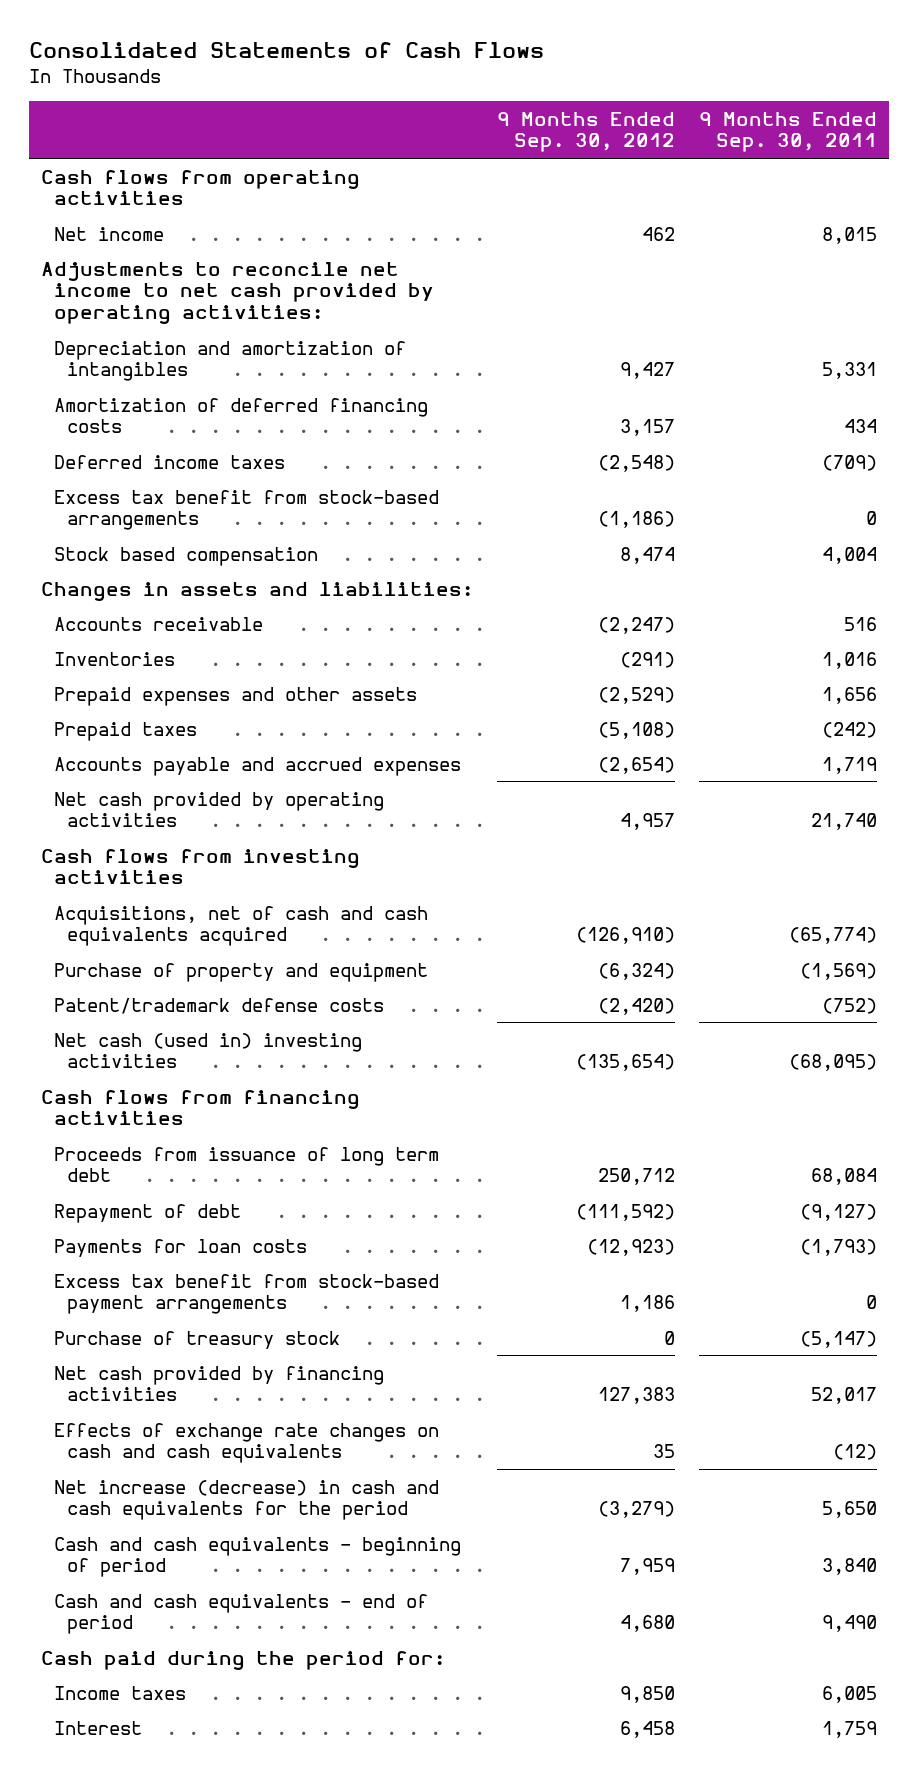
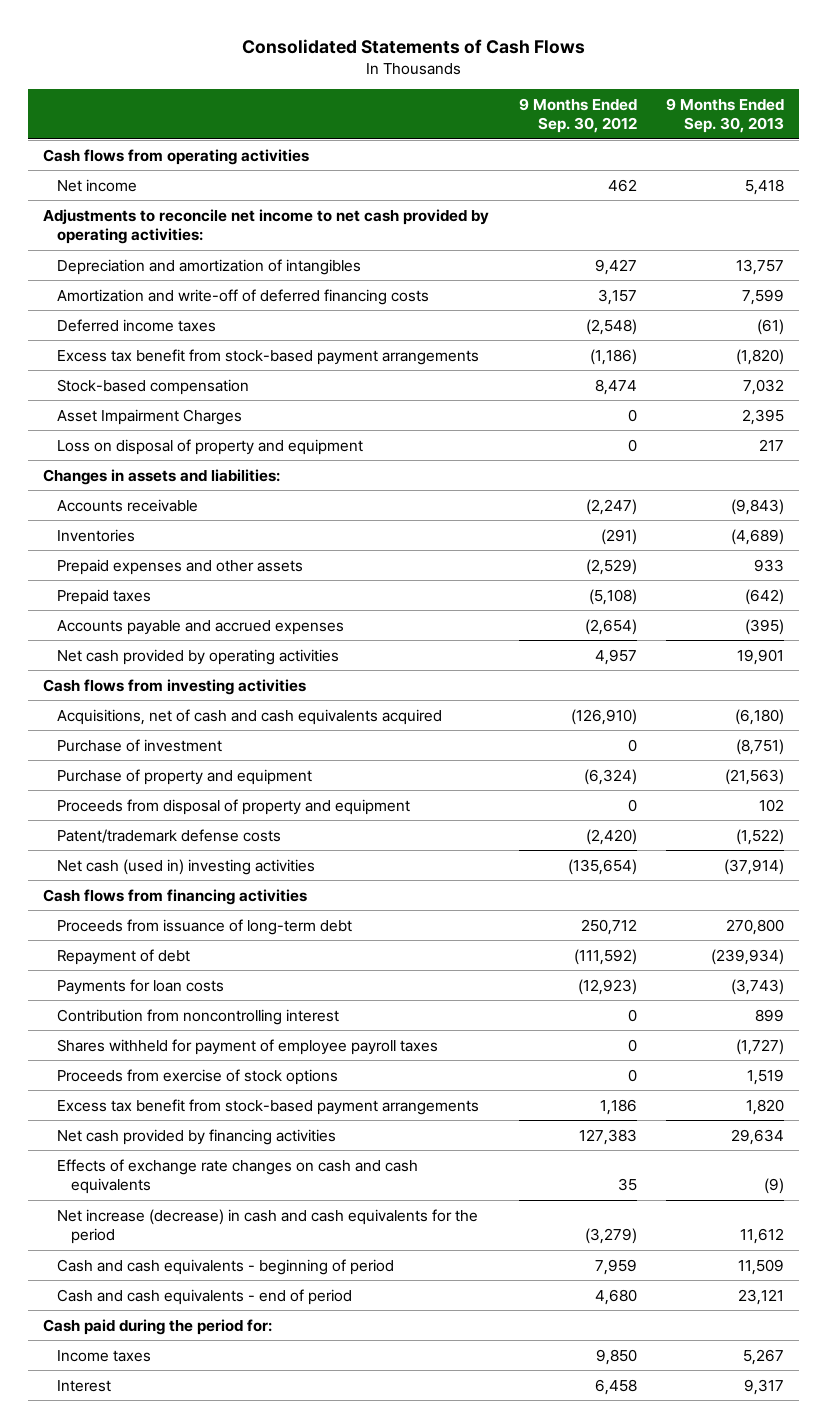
[699,111,878,153] 9 Months Ended Sep. 30, 2011 -> none
none -> [666,97,785,134] 9 Months Ended Sep. 30, 2013
[54,397,429,434] Amortization of deferred financing costs -> [57,288,430,305] Amortization and write-off of deferred financing costs
[54,489,440,531] Excess tax benefit from stock-based arrangements -> [57,348,480,365] Excess tax benefit from stock-based payment arrangements
[54,546,319,566] Stock based compensation -> [57,378,250,395] Stock-based compensation
none -> [57,408,243,425] Asset Impairment Charges
none -> [57,438,364,455] Loss on disposal of property and equipment
none -> [57,738,223,752] Purchase of investment
none -> [57,798,411,815] Proceeds from disposal of property and equipment
[54,1146,440,1183] Proceeds from issuance of long term debt -> [57,918,353,935] Proceeds from issuance of long-term debt
none -> [57,1008,340,1025] Contribution from noncontrolling interest
none -> [57,1038,439,1055] Shares withheld for payment of employee payroll taxes
none -> [57,1068,339,1085] Proceeds from exercise of stock options
[54,1330,341,1349] Purchase of treasury stock -> none

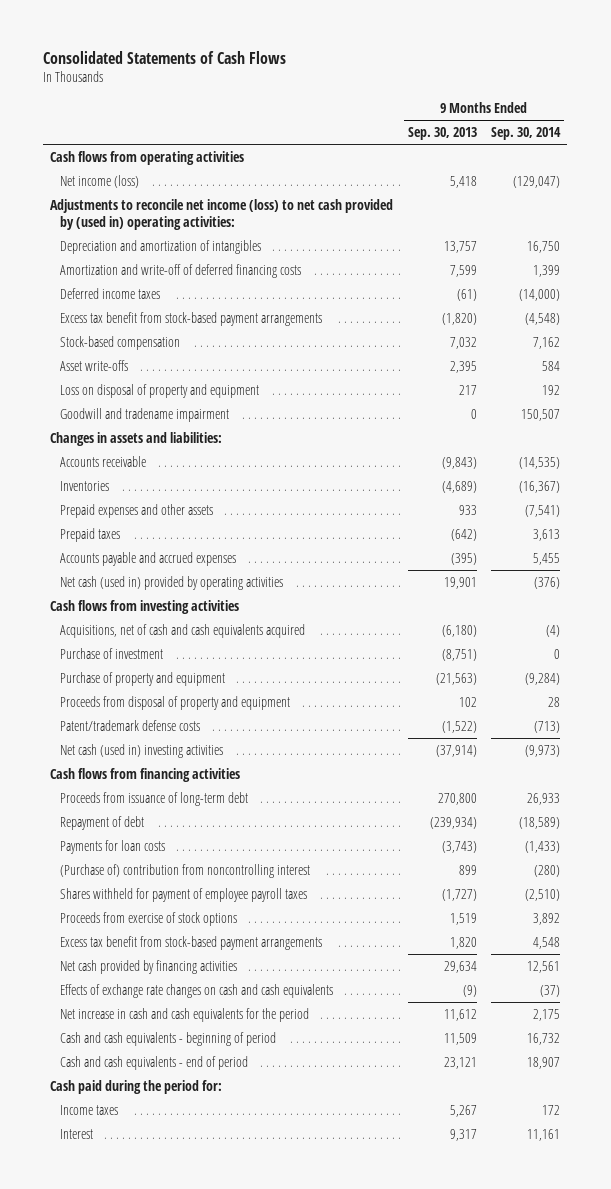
[518,97,637,134] 9 Months Ended Sep. 30, 2012 -> none
none -> [491,127,562,141] Sep. 30, 2014
[57,178,138,192] Net income -> [59,174,139,188] Net income (loss)
[43,208,490,245] Adjustments to reconcile net income to net cash provided by operating activities: -> [50,198,394,230] Adjustments to reconcile net income (loss) to net cash provided by (used in) operating activities:
[57,408,243,425] Asset Impairment Charges -> [59,359,128,371] Asset write-offs
none -> [59,407,229,422] Goodwill and tradename impairment
[57,648,340,665] Net cash provided by operating activities -> [59,575,283,590] Net cash (used in) provided by operating activities
[57,1008,340,1025] Contribution from noncontrolling interest -> [59,863,310,878] (Purchase of) contribution from noncontrolling interest
[57,1208,479,1245] Net increase (decrease) in cash and cash equivalents for the period -> [59,1007,309,1022] Net increase in cash and cash equivalents for the period

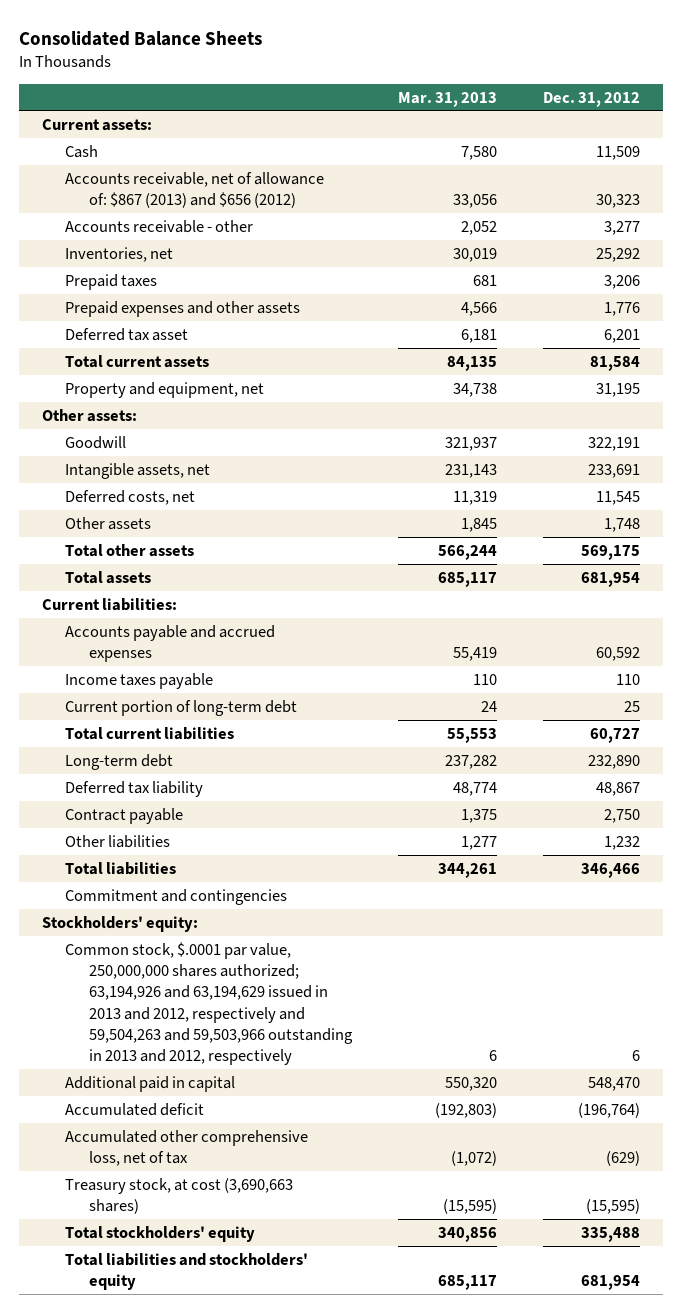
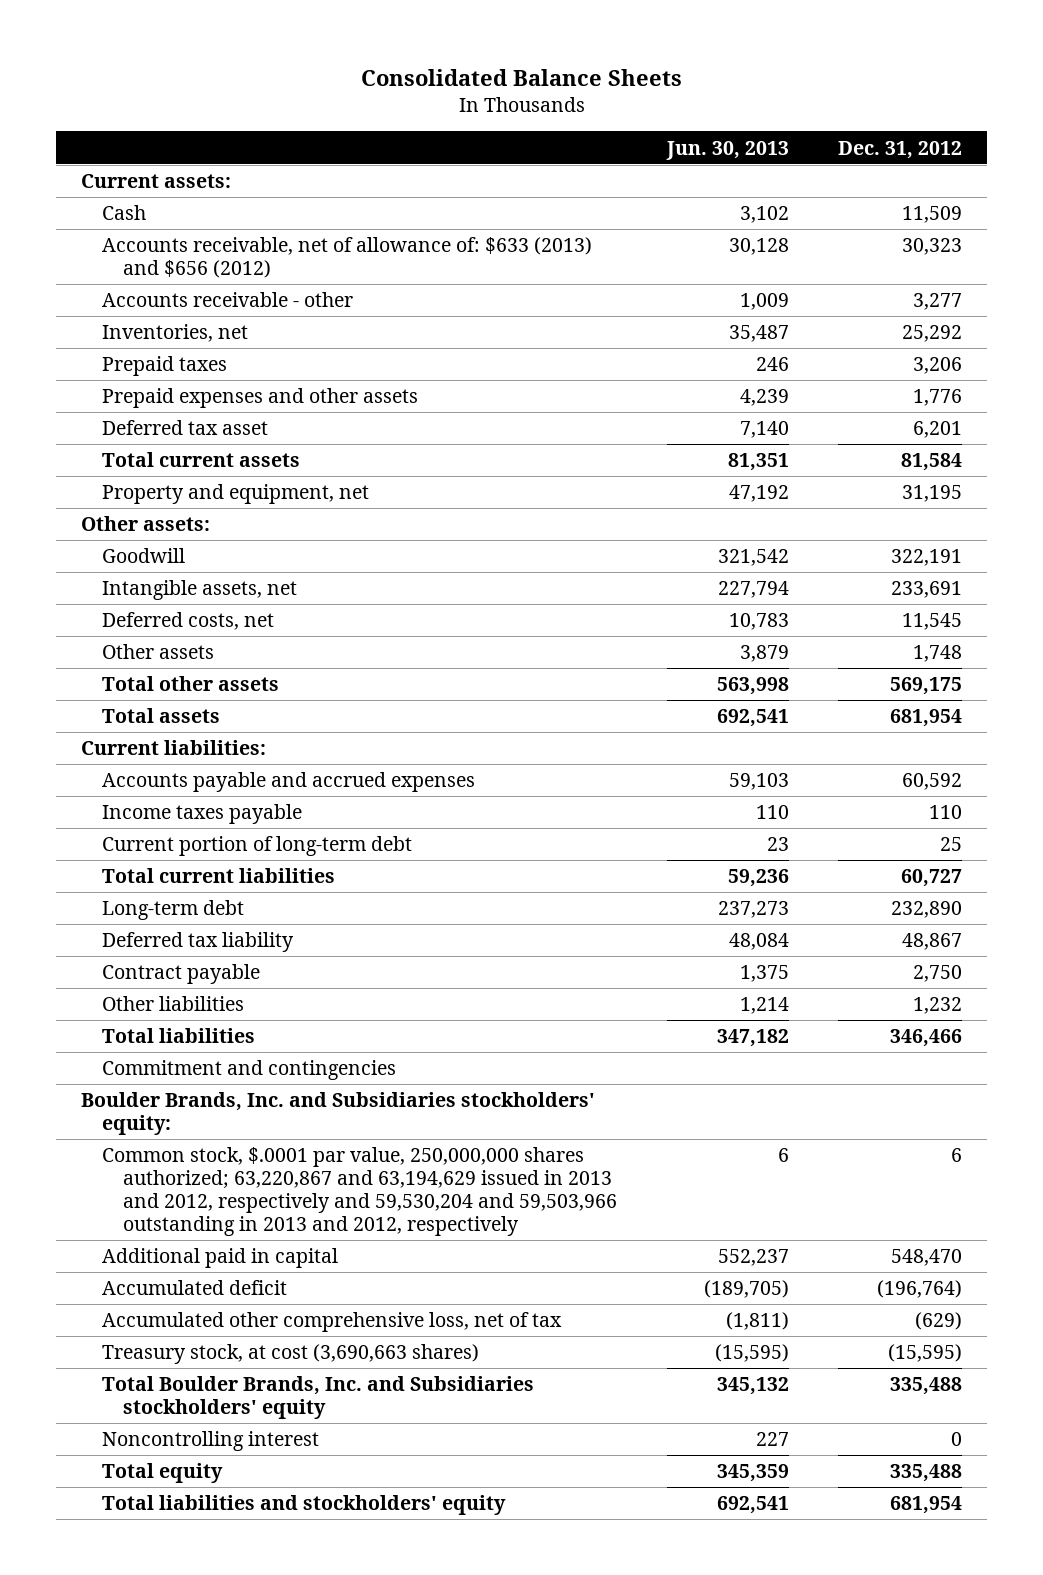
[398,91,498,107] Mar. 31, 2013 -> none
none -> [665,140,789,160] Jun. 30, 2013
[65,171,325,209] Accounts receivable, net of allowance of: $867 (2013) and $656 (2012) -> [101,237,592,279] Accounts receivable, net of allowance of: $633 (2013) and $656 (2012)
[41,915,198,932] Stockholders' equity: -> [80,1092,595,1136] Boulder Brands, Inc. and Subsidiaries stockholders' equity:
[65,941,354,1066] Common stock, $.0001 par value, 250,000,000 shares authorized; 63,194,926 and 63,194,629 issued in 2013 and 2012, respectively and 59,504,263 and 59,503,966 outstanding in 2013 and 2012, respectively -> [101,1147,617,1237] Common stock, $.0001 par value, 250,000,000 shares authorized; 63,220,867 and 63,194,629 issued in 2013 and 2012, respectively and 59,530,204 and 59,503,966 outstanding in 2013 and 2012, respectively
[65,1225,256,1242] Total stockholders' equity -> [101,1376,534,1420] Total Boulder Brands, Inc. and Subsidiaries stockholders' equity
none -> [101,1431,319,1452] Noncontrolling interest
none -> [101,1463,223,1484] Total equity

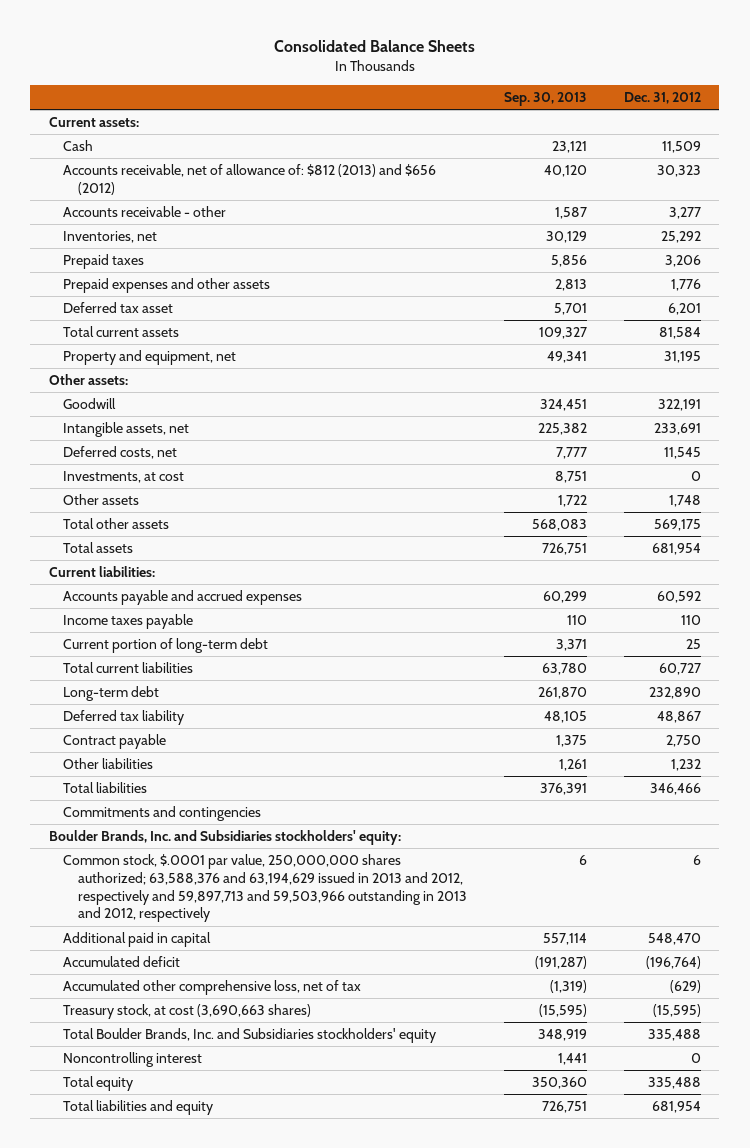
[665,140,789,160] Jun. 30, 2013 -> none
none -> [503,91,587,106] Sep. 30, 2013
[101,237,592,279] Accounts receivable, net of allowance of: $633 (2013) and $656 (2012) -> [63,164,437,195] Accounts receivable, net of allowance of: $812 (2013) and $656 (2012)
none -> [63,471,185,484] Investments, at cost
[101,1060,396,1081] Commitment and contingencies -> [63,806,262,822] Commitments and contingencies
[101,1147,617,1237] Common stock, $.0001 par value, 250,000,000 shares authorized; 63,220,867 and 63,194,629 issued in 2013 and 2012, respectively and 59,530,204 and 59,503,966 outstanding in 2013 and 2012, respectively -> [63,854,468,923] Common stock, $.0001 par value, 250,000,000 shares authorized; 63,588,376 and 63,194,629 issued in 2013 and 2012, respectively and 59,897,713 and 59,503,966 outstanding in 2013 and 2012, respectively
[101,1495,506,1516] Total liabilities and stockholders' equity -> [63,1100,214,1116] Total liabilities and equity

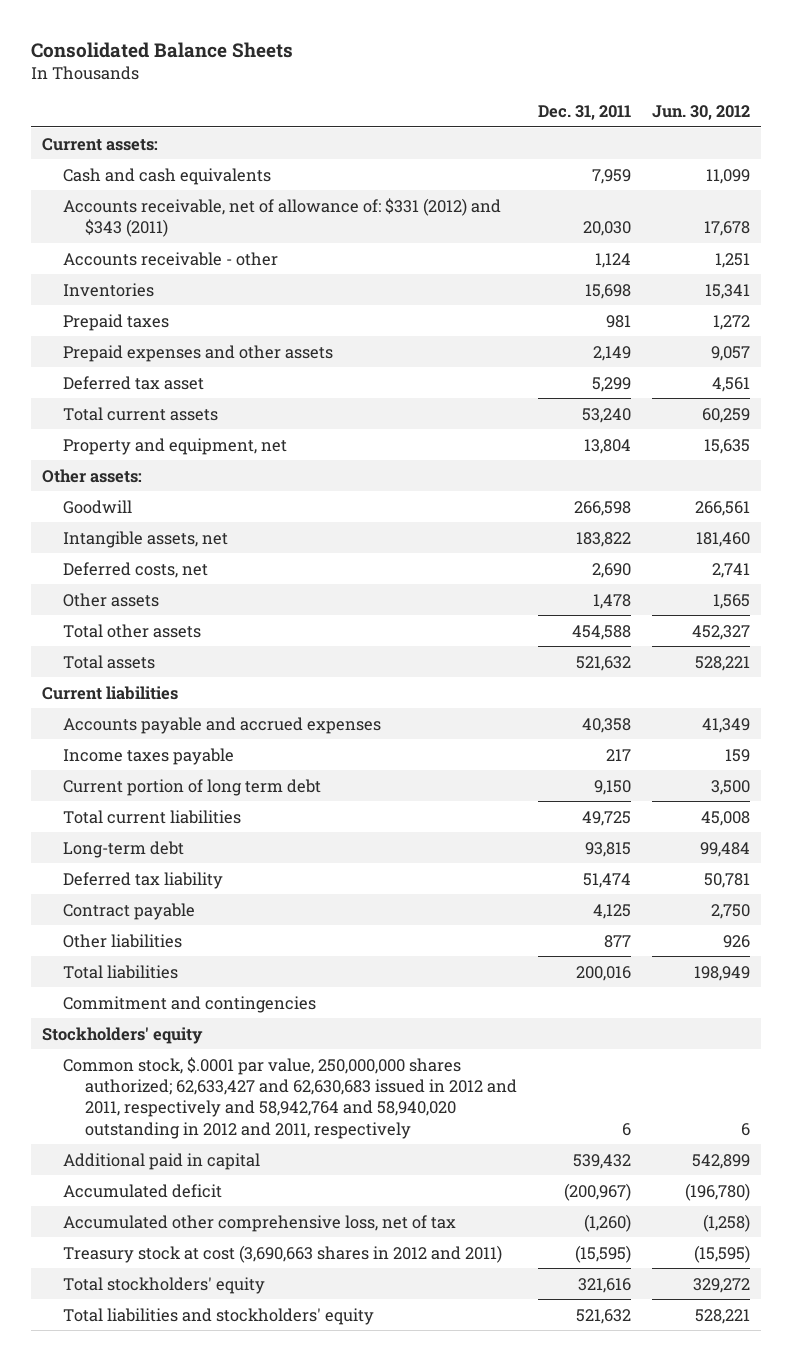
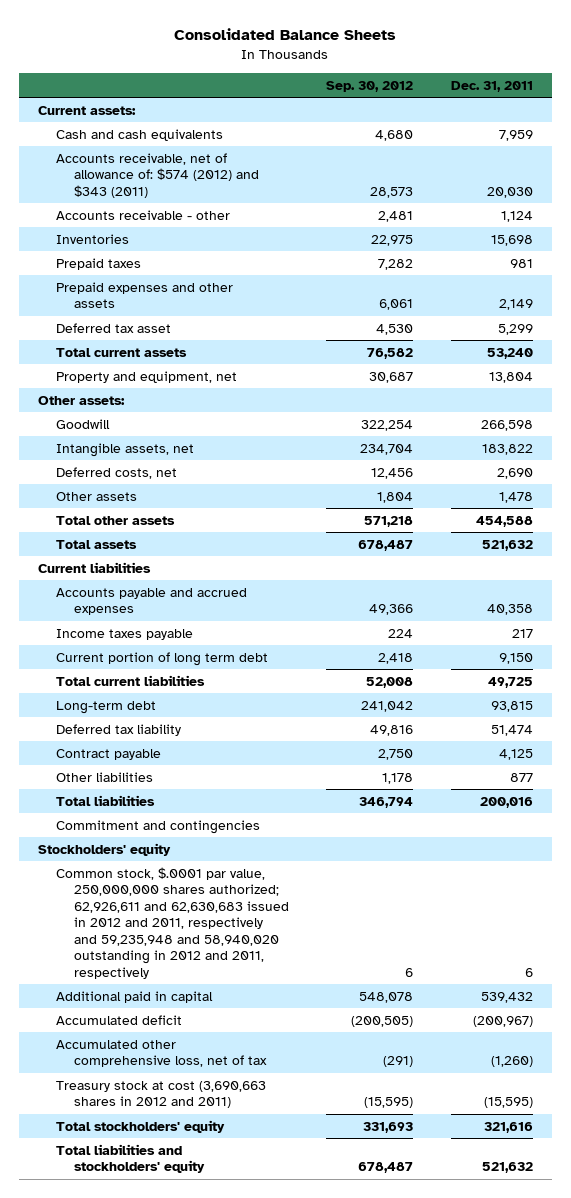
[652,105,751,121] Jun. 30, 2012 -> none
none -> [326,80,414,92] Sep. 30, 2012
[63,197,502,237] Accounts receivable, net of allowance of: $331 (2012) and $343 (2011) -> [55,152,259,198] Accounts receivable, net of allowance of: $574 (2012) and $343 (2011)
[63,1056,517,1139] Common stock, $.0001 par value, 250,000,000 shares authorized; 62,633,427 and 62,630,683 issued in 2012 and 2011, respectively and 58,942,764 and 58,940,020 outstanding in 2012 and 2011, respectively -> [55,866,289,979] Common stock, $.0001 par value, 250,000,000 shares authorized; 62,926,611 and 62,630,683 issued in 2012 and 2011, respectively and 59,235,948 and 58,940,020 outstanding in 2012 and 2011, respectively

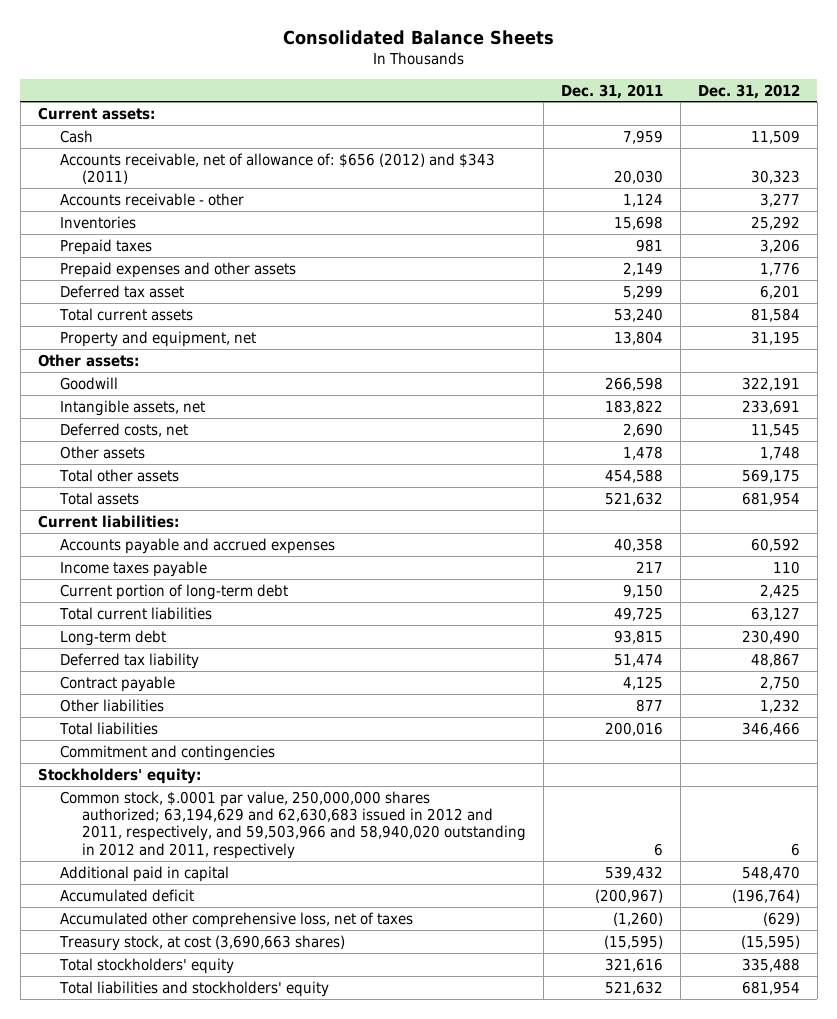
[326,80,414,92] Sep. 30, 2012 -> none
none -> [697,83,800,99] Dec. 31, 2012
[55,128,223,141] Cash and cash equivalents -> [59,129,93,143] Cash
[55,152,259,198] Accounts receivable, net of allowance of: $574 (2012) and $343 (2011) -> [59,152,495,185] Accounts receivable, net of allowance of: $656 (2012) and $343 (2011)
[38,561,152,573] Current liabilities -> [37,514,179,528] Current liabilities:
[55,651,268,666] Current portion of long term debt -> [59,583,288,600] Current portion of long-term debt
[38,842,172,856] Stockholders' equity -> [37,767,201,784] Stockholders' equity:
[55,866,289,979] Common stock, $.0001 par value, 250,000,000 shares authorized; 62,926,611 and 62,630,683 issued in 2012 and 2011, respectively and 59,235,948 and 58,940,020 outstanding in 2012 and 2011, respectively -> [59,790,526,859] Common stock, $.0001 par value, 250,000,000 shares authorized; 63,194,629 and 62,630,683 issued in 2012 and 2011, respectively, and 59,503,966 and 58,940,020 outstanding in 2012 and 2011, respectively
[55,1039,267,1068] Accumulated other comprehensive loss, net of tax -> [59,911,413,928] Accumulated other comprehensive loss, net of taxes
[55,1080,266,1109] Treasury stock at cost (3,690,663 shares in 2012 and 2011) -> [58,934,345,951] Treasury stock, at cost (3,690,663 shares)

